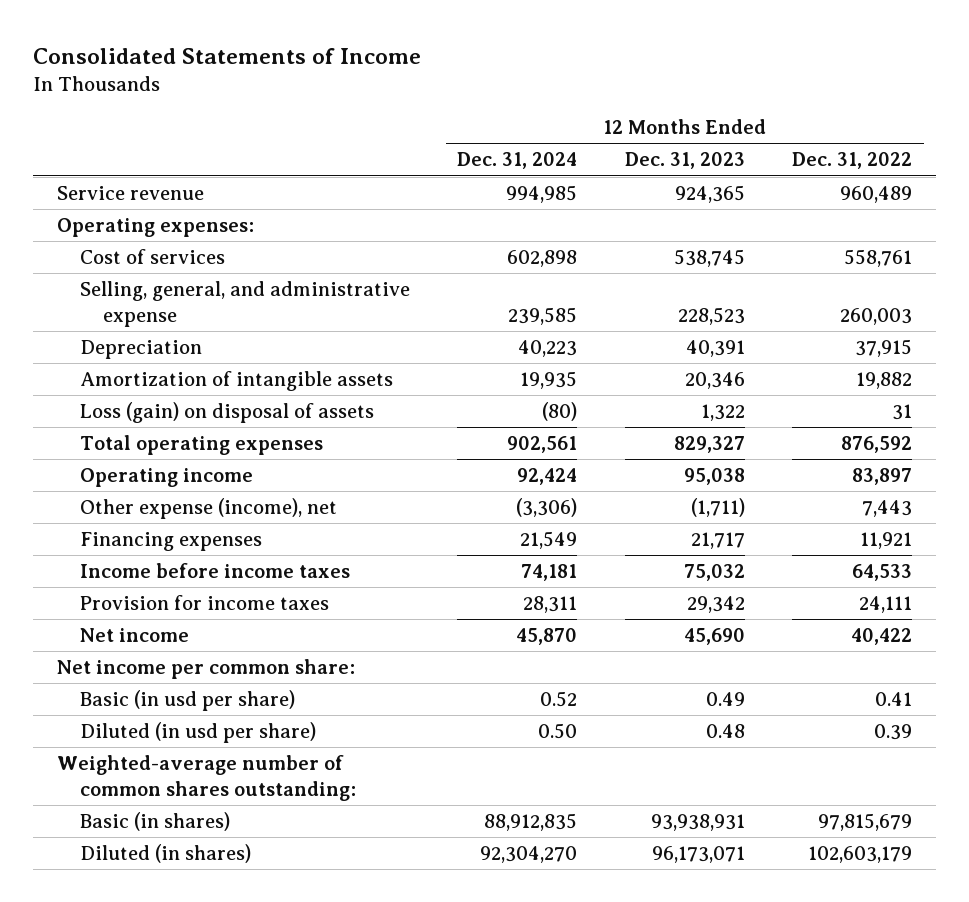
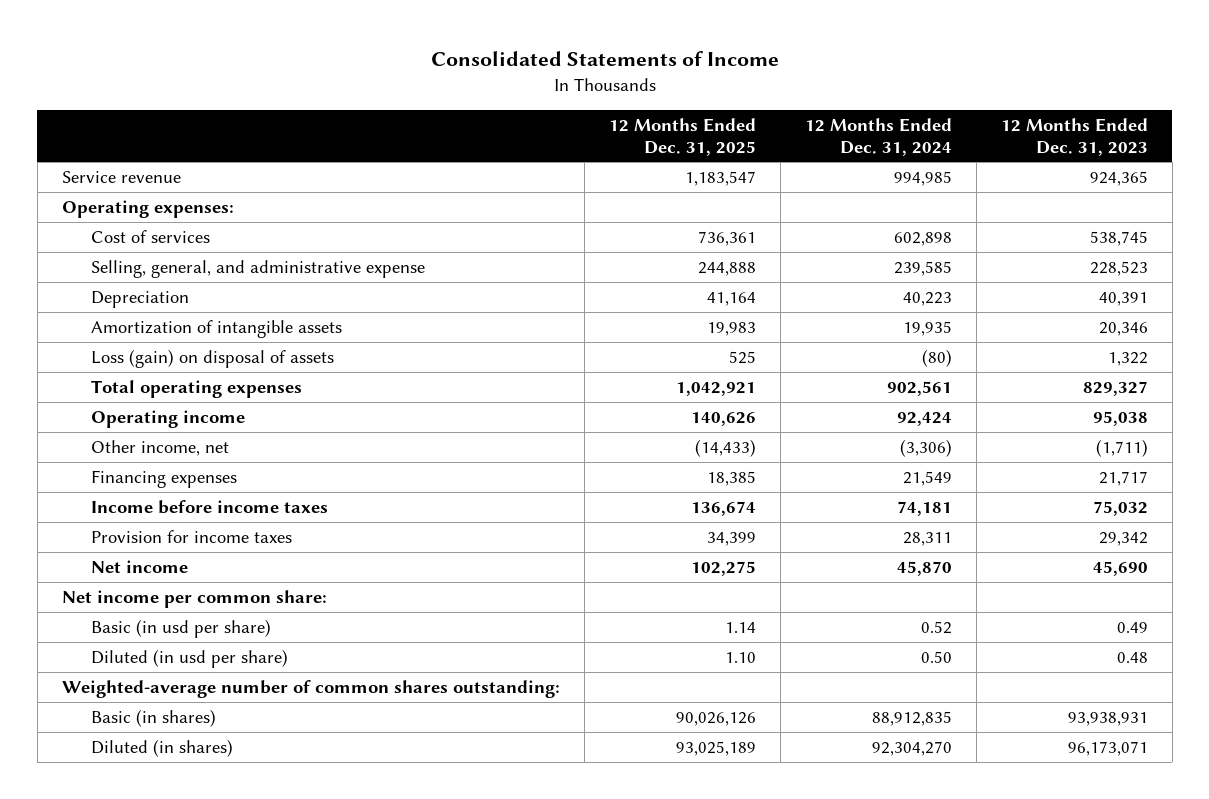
[792,152,913,170] Dec. 31, 2022 -> none
none -> [608,118,756,156] 12 Months Ended Dec. 31, 2025
[80,497,338,519] Other expense (income), net -> [90,439,229,456] Other income, net

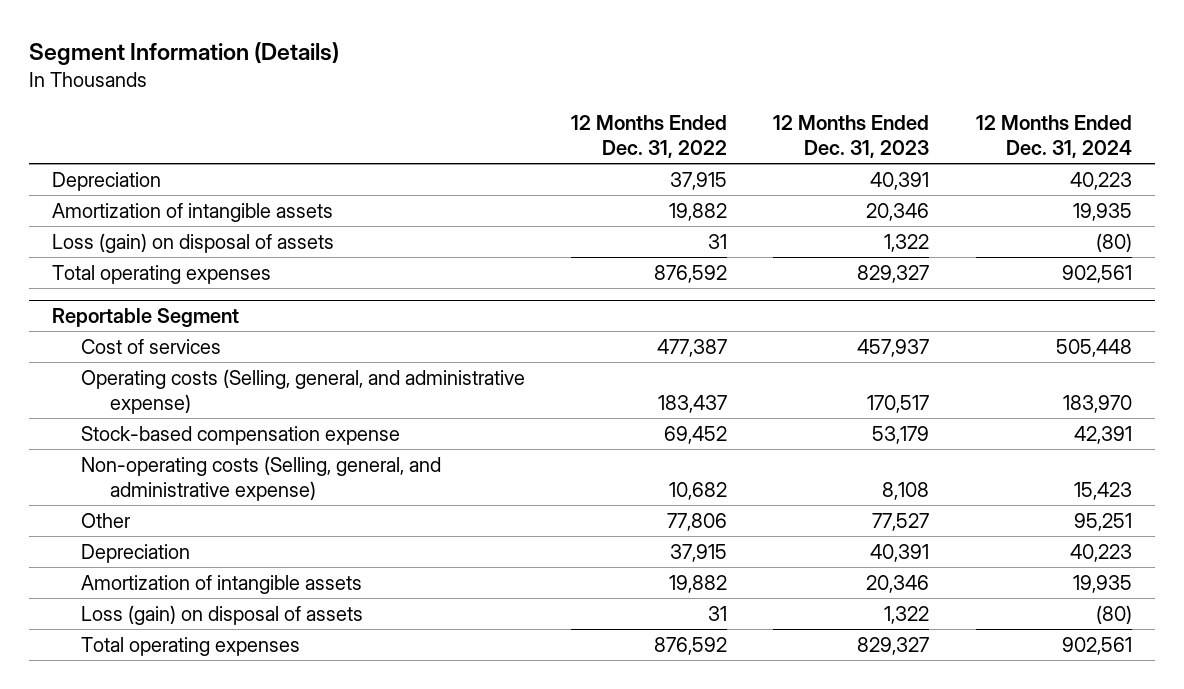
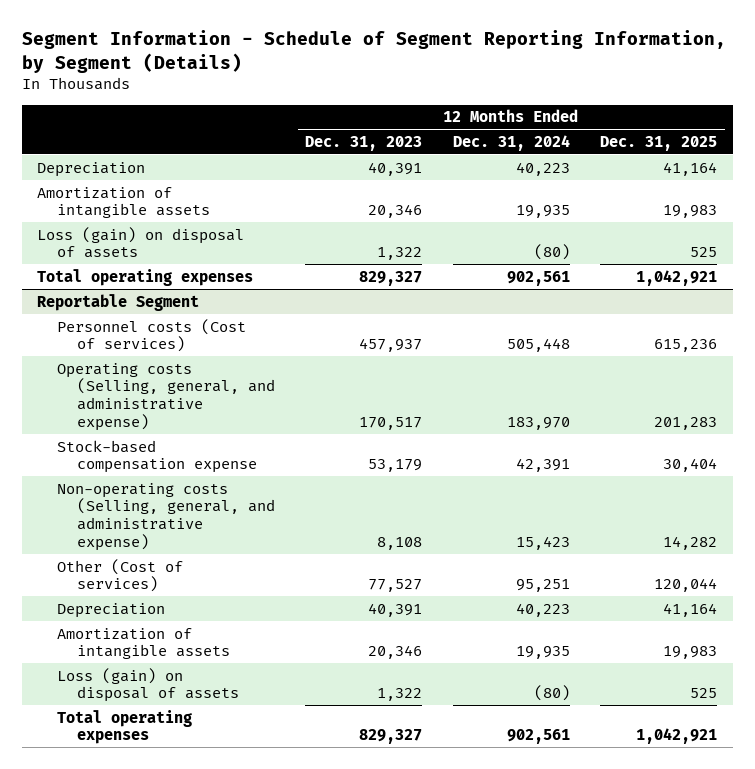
[28,42,339,66] Segment Information (Details) -> [21,30,726,73] Segment Information - Schedule of Segment Reporting Information, by Segment (Details)
[571,115,728,159] 12 Months Ended Dec. 31, 2022 -> none
none -> [600,135,718,151] Dec. 31, 2025
[80,338,221,354] Cost of services -> [56,318,246,353] Personnel costs (Cost of services)
[80,512,131,528] Other -> [56,558,183,593] Other (Cost of services)

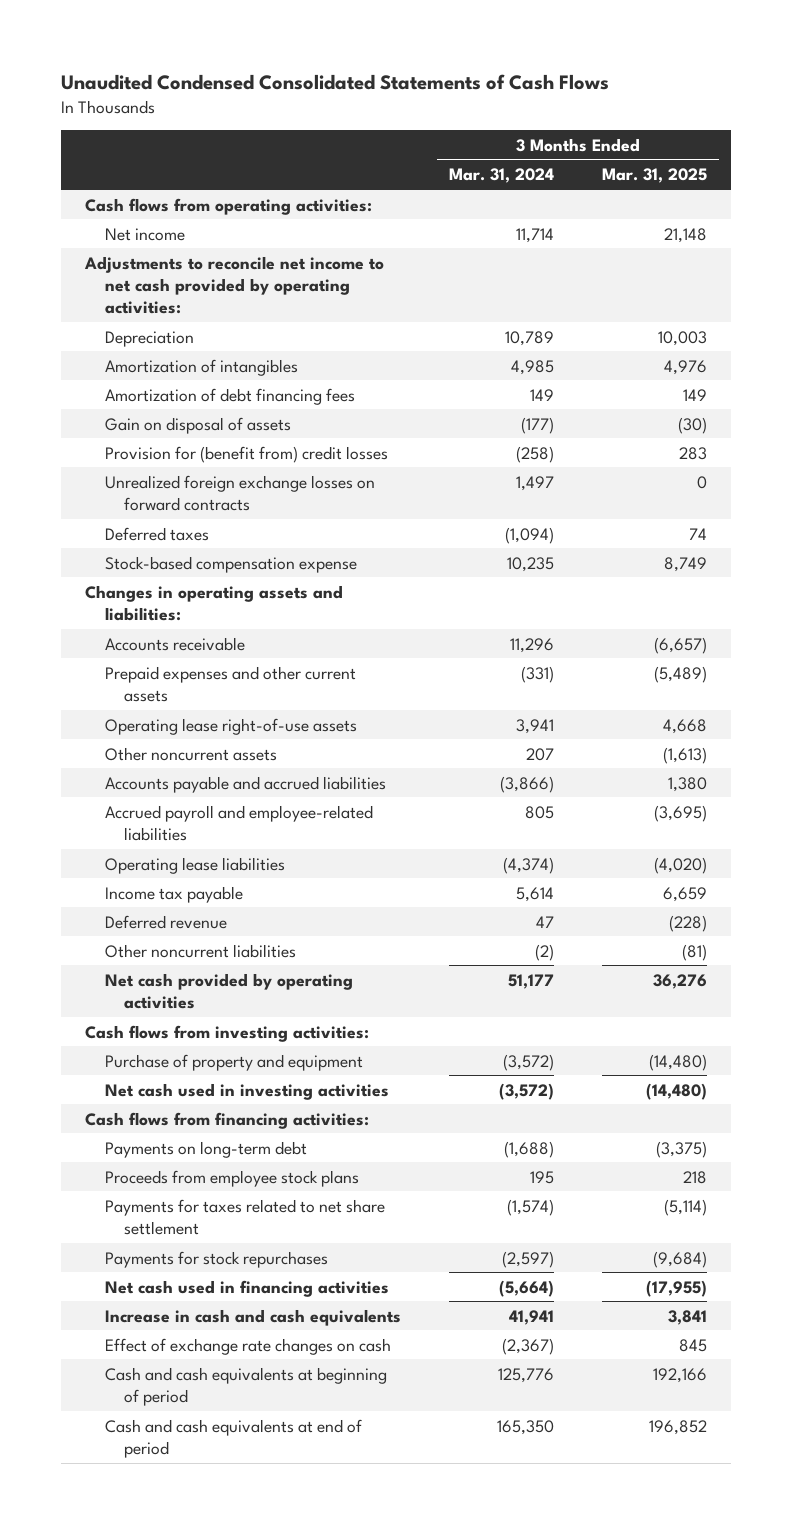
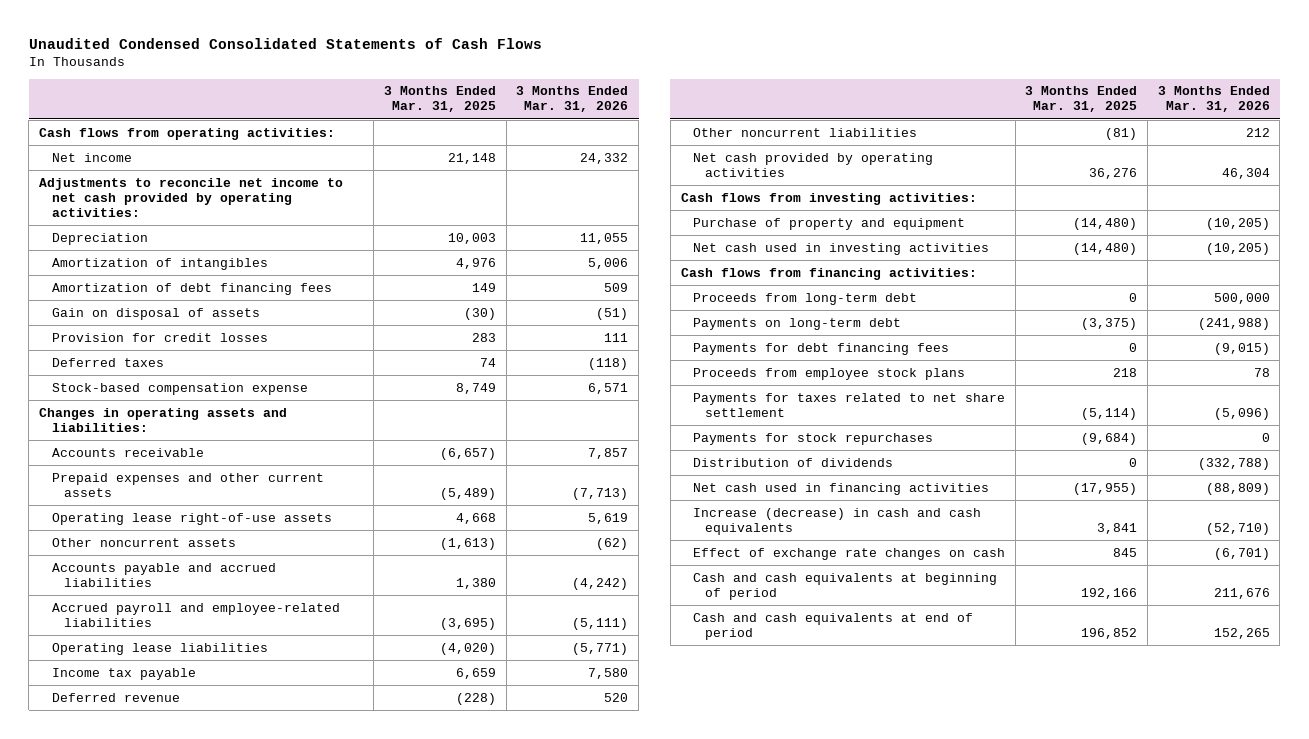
[448,168,554,184] Mar. 31, 2024 -> none
none -> [516,86,629,113] 3 Months Ended Mar. 31, 2026
[104,474,375,511] Unrealized foreign exchange losses on forward contracts -> none
[104,445,388,463] Provision for (benefit from) credit losses -> [51,332,268,342] Provision for credit losses
none -> [692,292,917,305] Proceeds from long-term debt
none -> [692,342,949,355] Payments for debt financing fees
none -> [692,457,893,467] Distribution of dividends
[104,1308,401,1326] Increase in cash and cash equivalents -> [692,507,981,535] Increase (decrease) in cash and cash equivalents

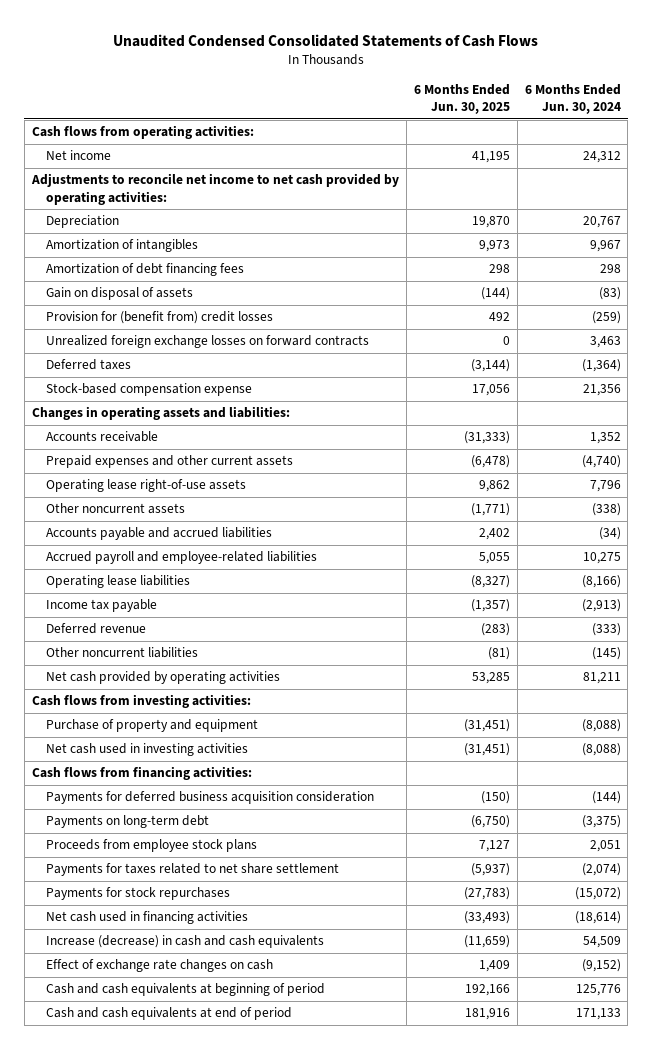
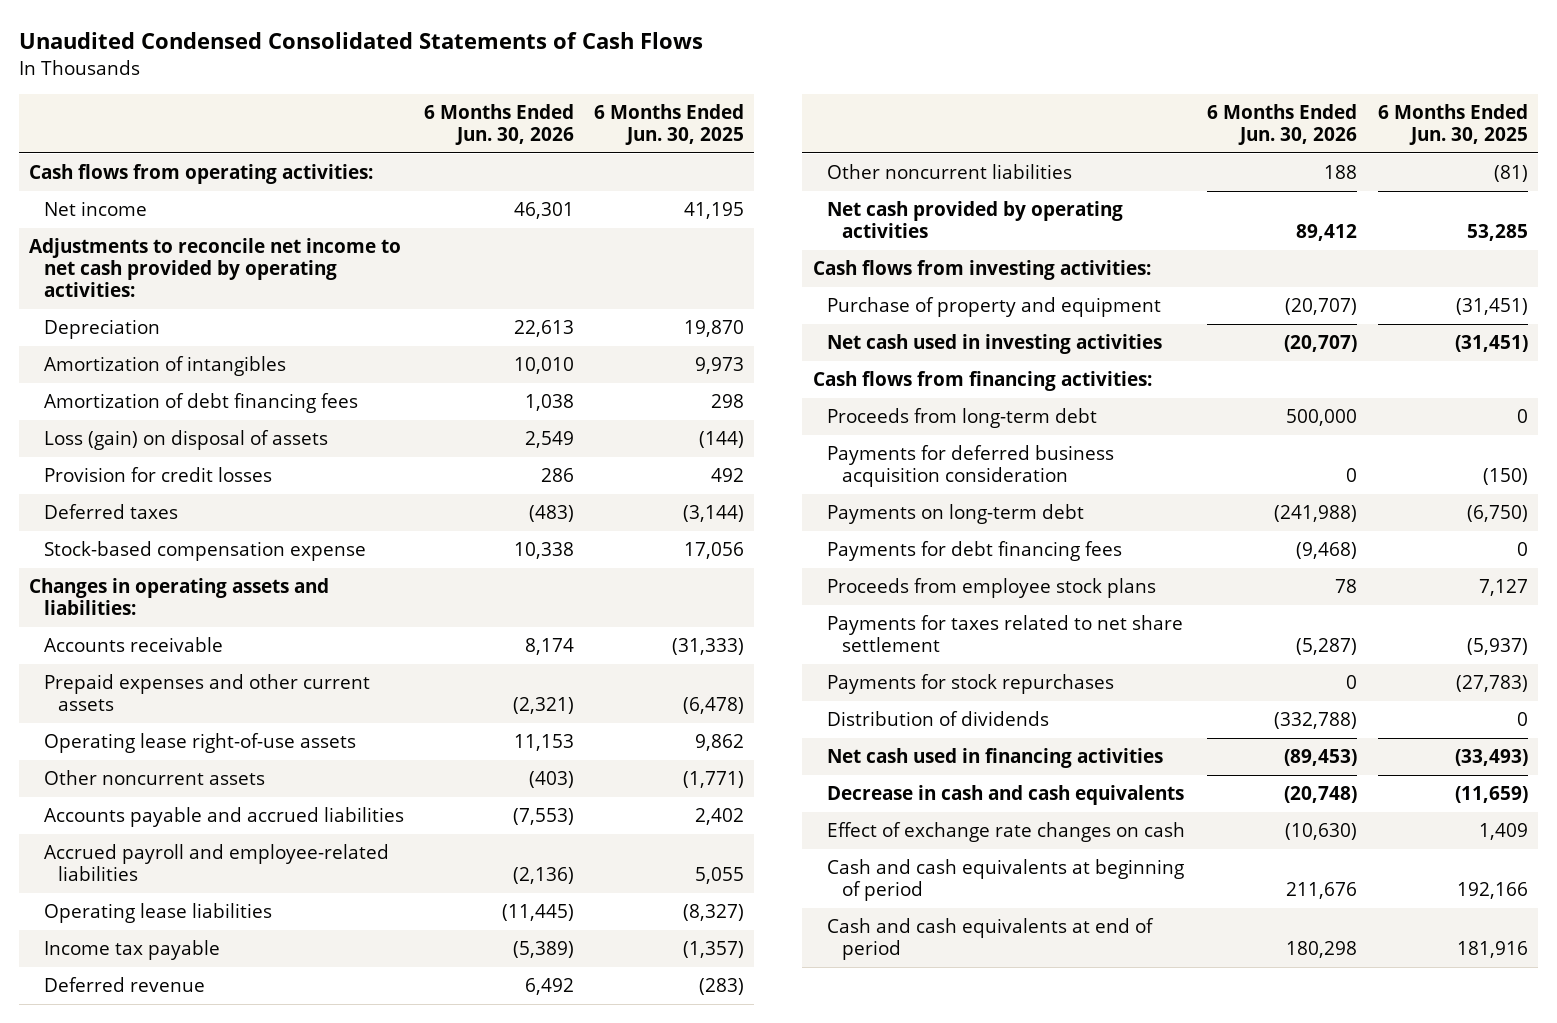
[524,83,621,115] 6 Months Ended Jun. 30, 2024 -> none
none -> [423,104,574,146] 6 Months Ended Jun. 30, 2026
[46,335,370,349] Unrealized foreign exchange losses on forward contracts -> none
[46,287,194,301] Gain on disposal of assets -> [43,430,328,451] Loss (gain) on disposal of assets
[46,311,274,325] Provision for (benefit from) credit losses -> [43,467,272,483] Provision for credit losses
none -> [827,408,1098,429] Proceeds from long-term debt
none -> [827,541,1123,562] Payments for debt financing fees
none -> [827,711,1050,727] Distribution of dividends
[46,935,325,949] Increase (decrease) in cash and cash equivalents -> [827,785,1185,806] Decrease in cash and cash equivalents

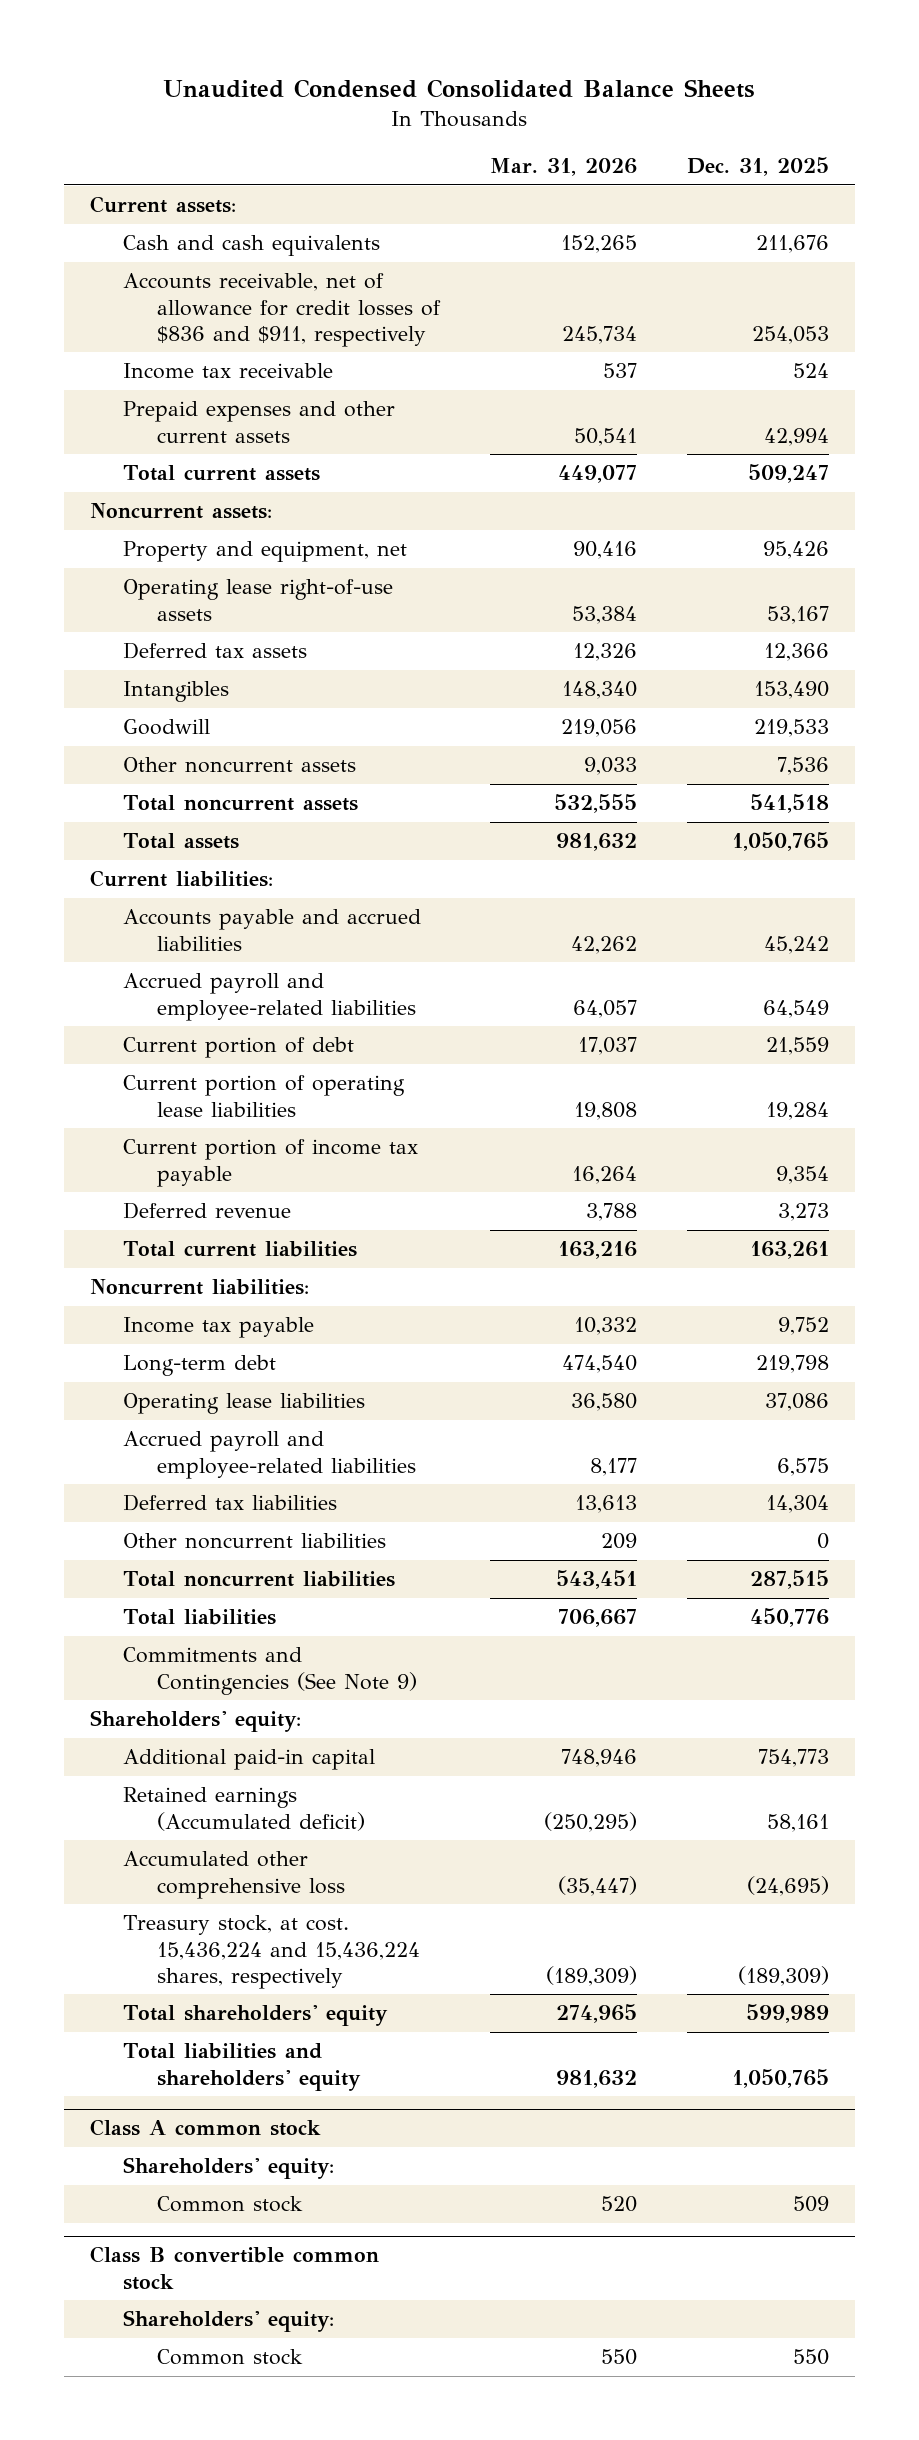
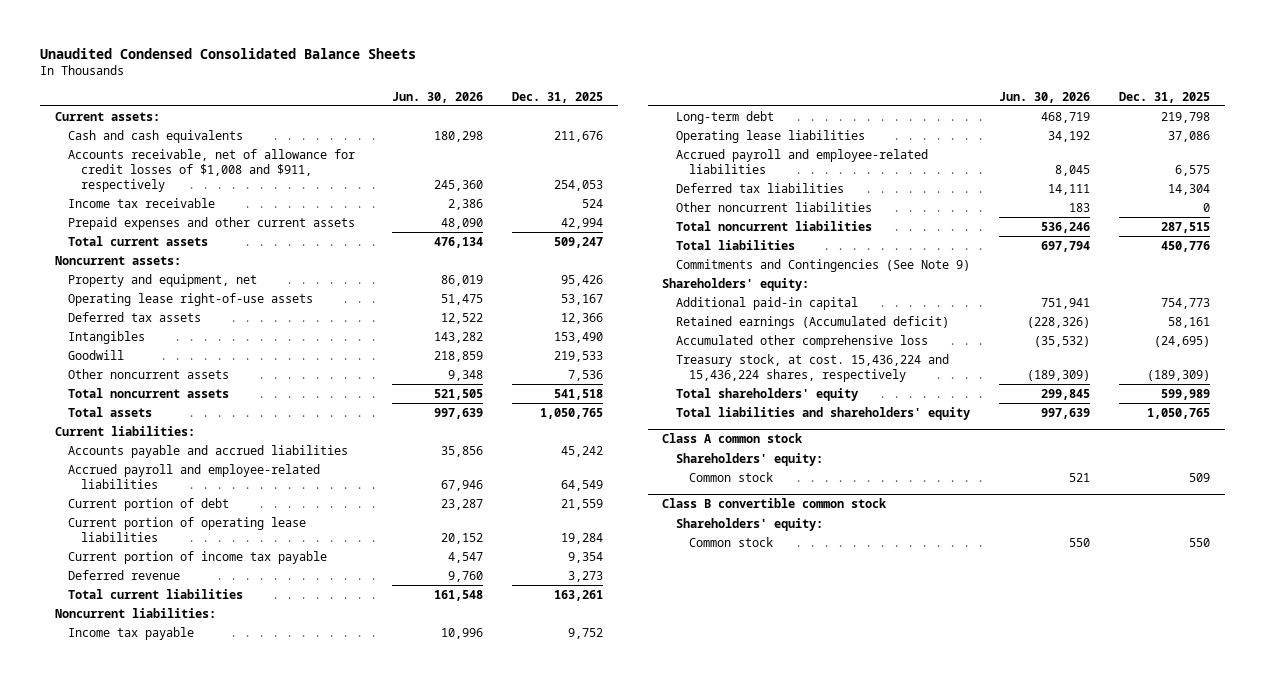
[489,158,637,177] Mar. 31, 2026 -> none
none -> [391,91,483,103] Jun. 30, 2026
[123,273,441,347] Accounts receivable, net of allowance for credit losses of $836 and $911, respectively -> [68,148,356,192] Accounts receivable, net of allowance for credit losses of $1,008 and $911, respectively

